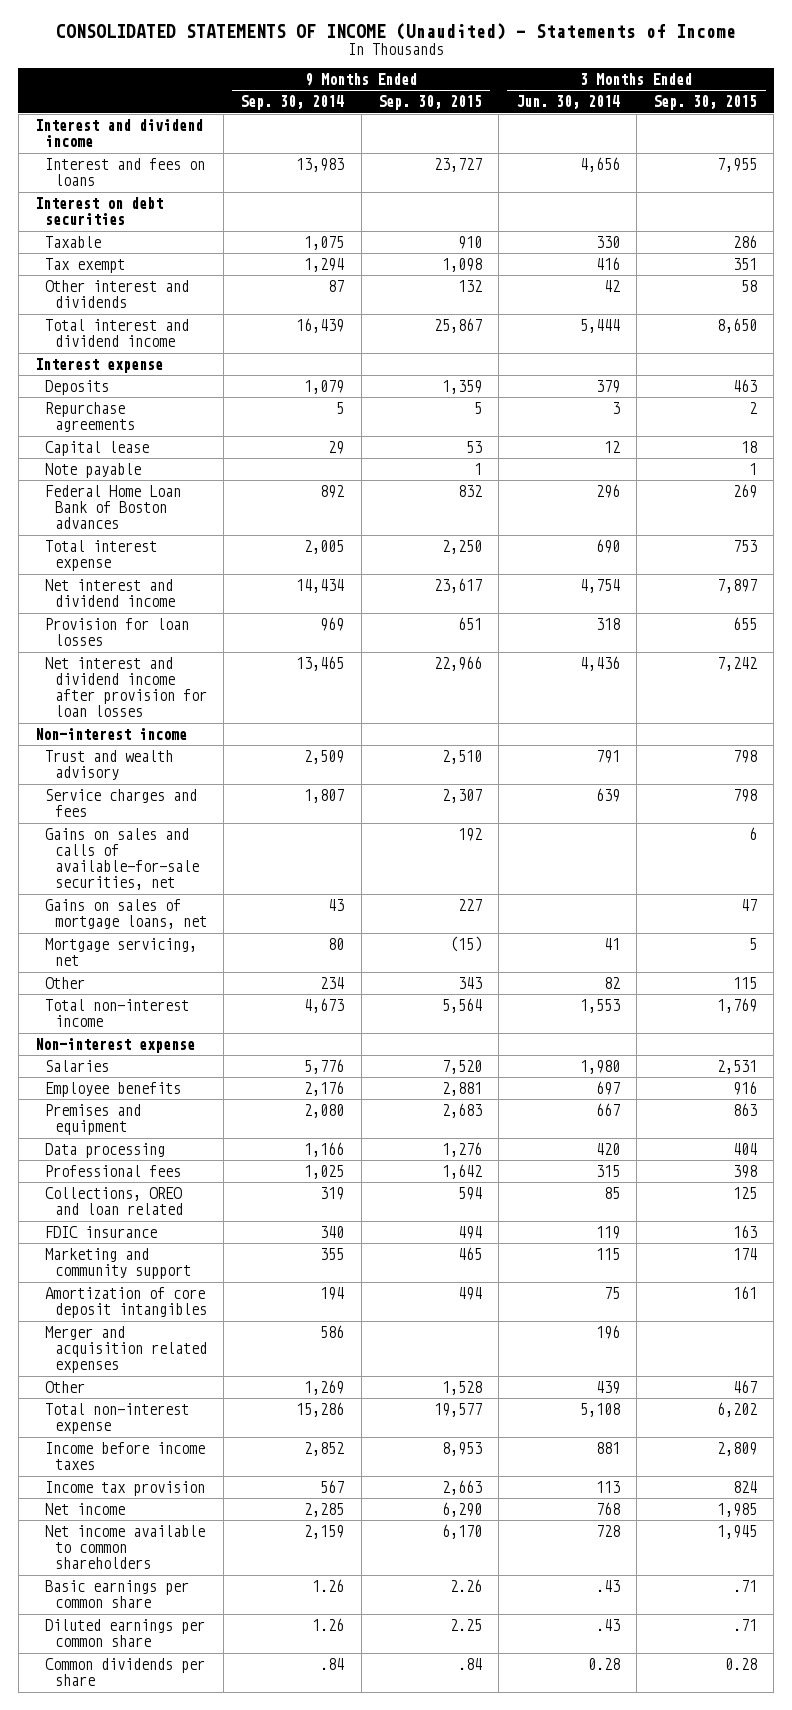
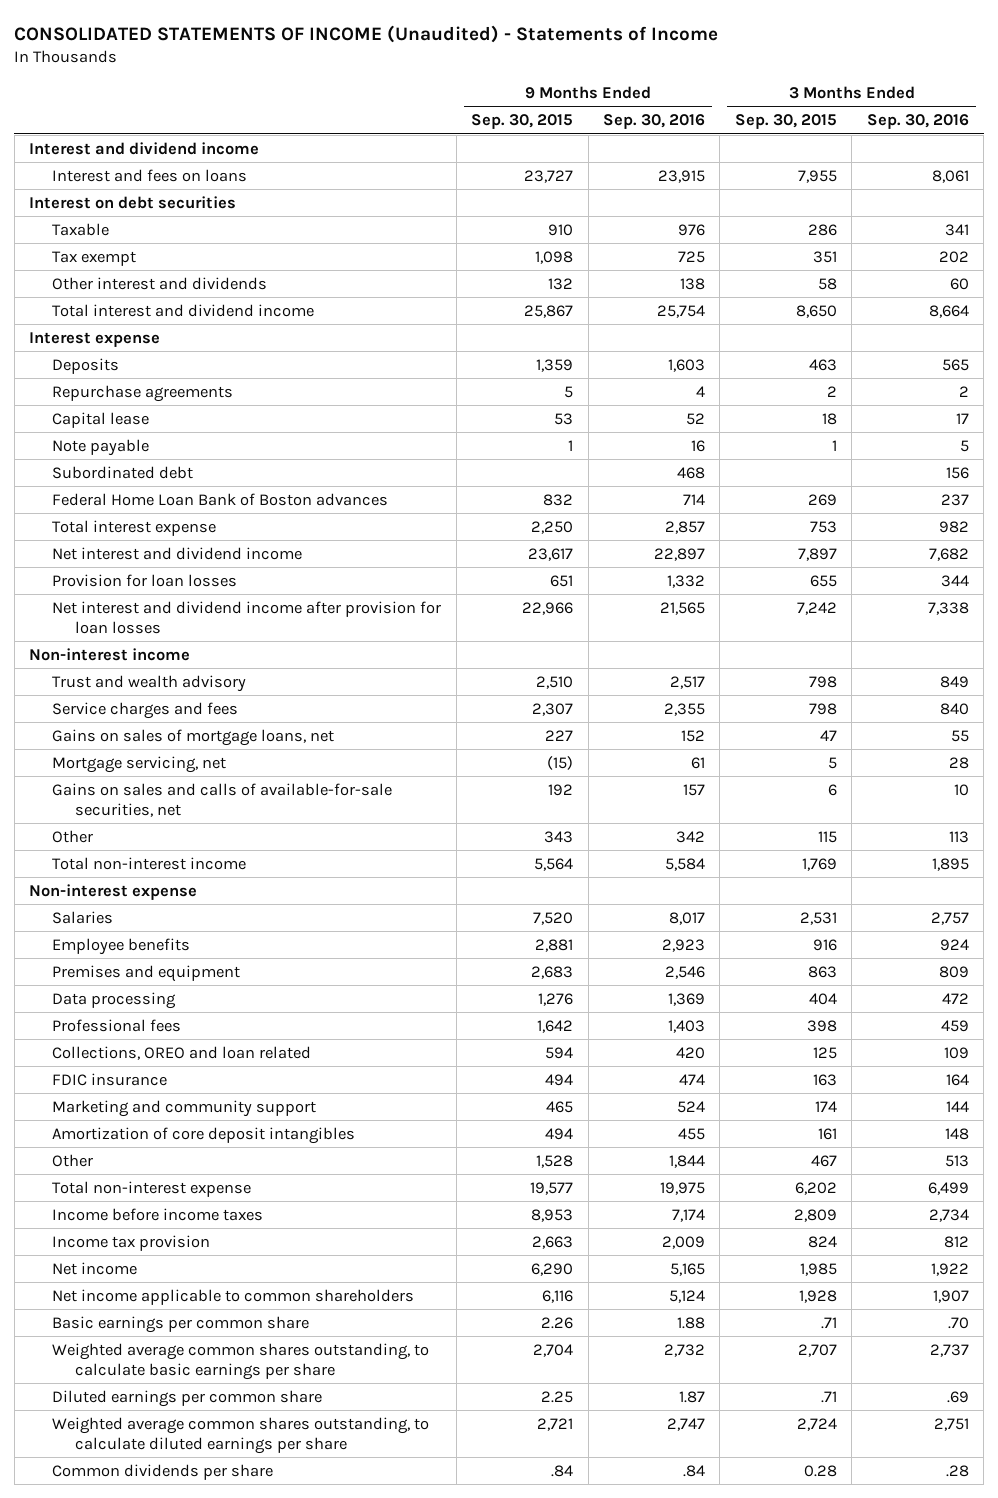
[240,95,345,111] Sep. 30, 2014 -> none
[515,95,620,110] Jun. 30, 2014 -> none
none -> [603,114,706,130] Sep. 30, 2016
none -> [866,114,969,130] Sep. 30, 2016
none -> [52,465,194,479] Subordinated debt
[44,828,199,891] Gains on sales and calls of available-for-sale securities, net -> [52,782,393,817] Gains on sales and calls of available-for-sale securities, net
[44,1326,207,1374] Merger and acquisition related expenses -> none
[44,1525,205,1570] Net income available to common shareholders -> [52,1288,415,1305] Net income applicable to common shareholders
[441,1524,482,1540] 6,170 -> [542,1289,574,1303] 6,116
[717,1525,758,1540] 1,945 -> [798,1289,837,1303] 1,928
none -> [52,1342,430,1380] Weighted average common shares outstanding, to calculate basic earnings per share
none -> [52,1416,430,1454] Weighted average common shares outstanding, to calculate diluted earnings per share

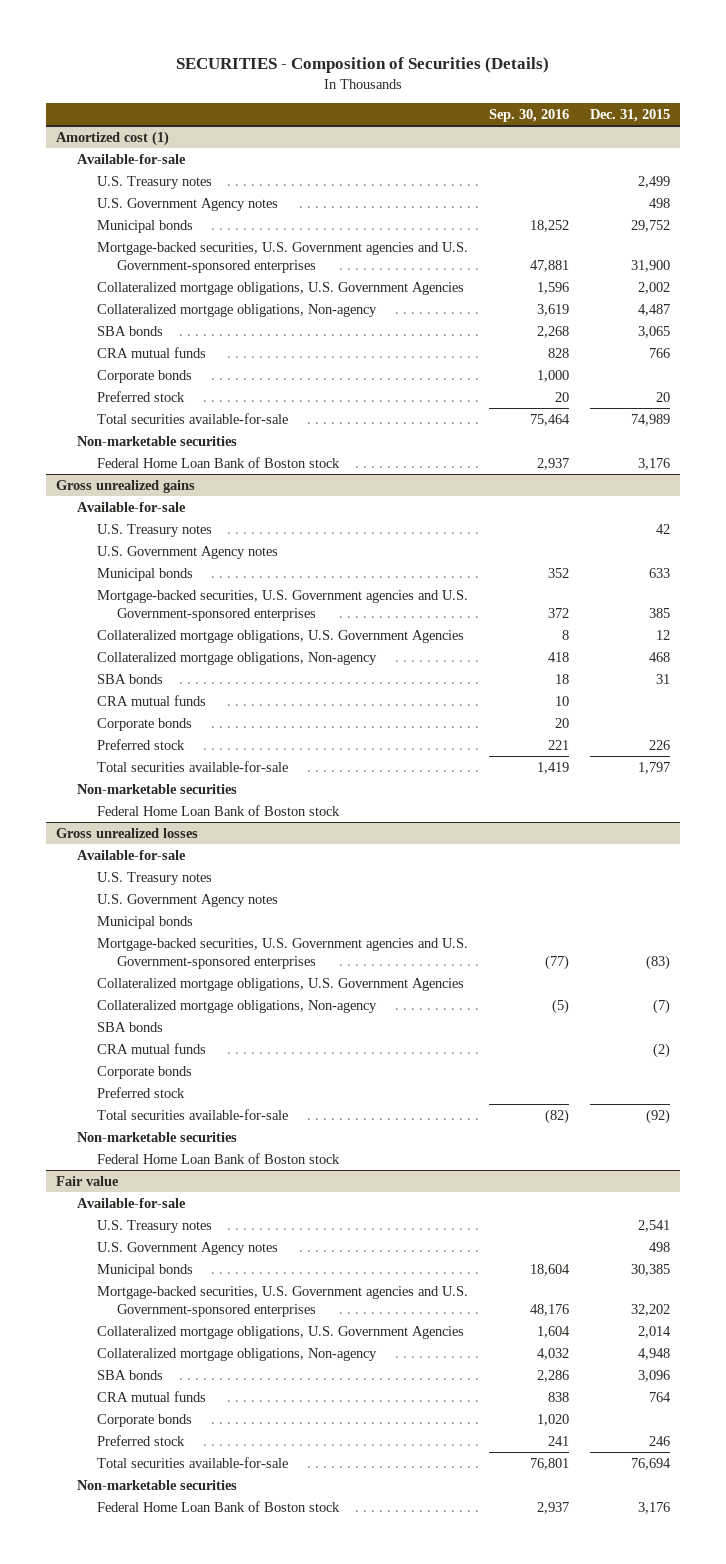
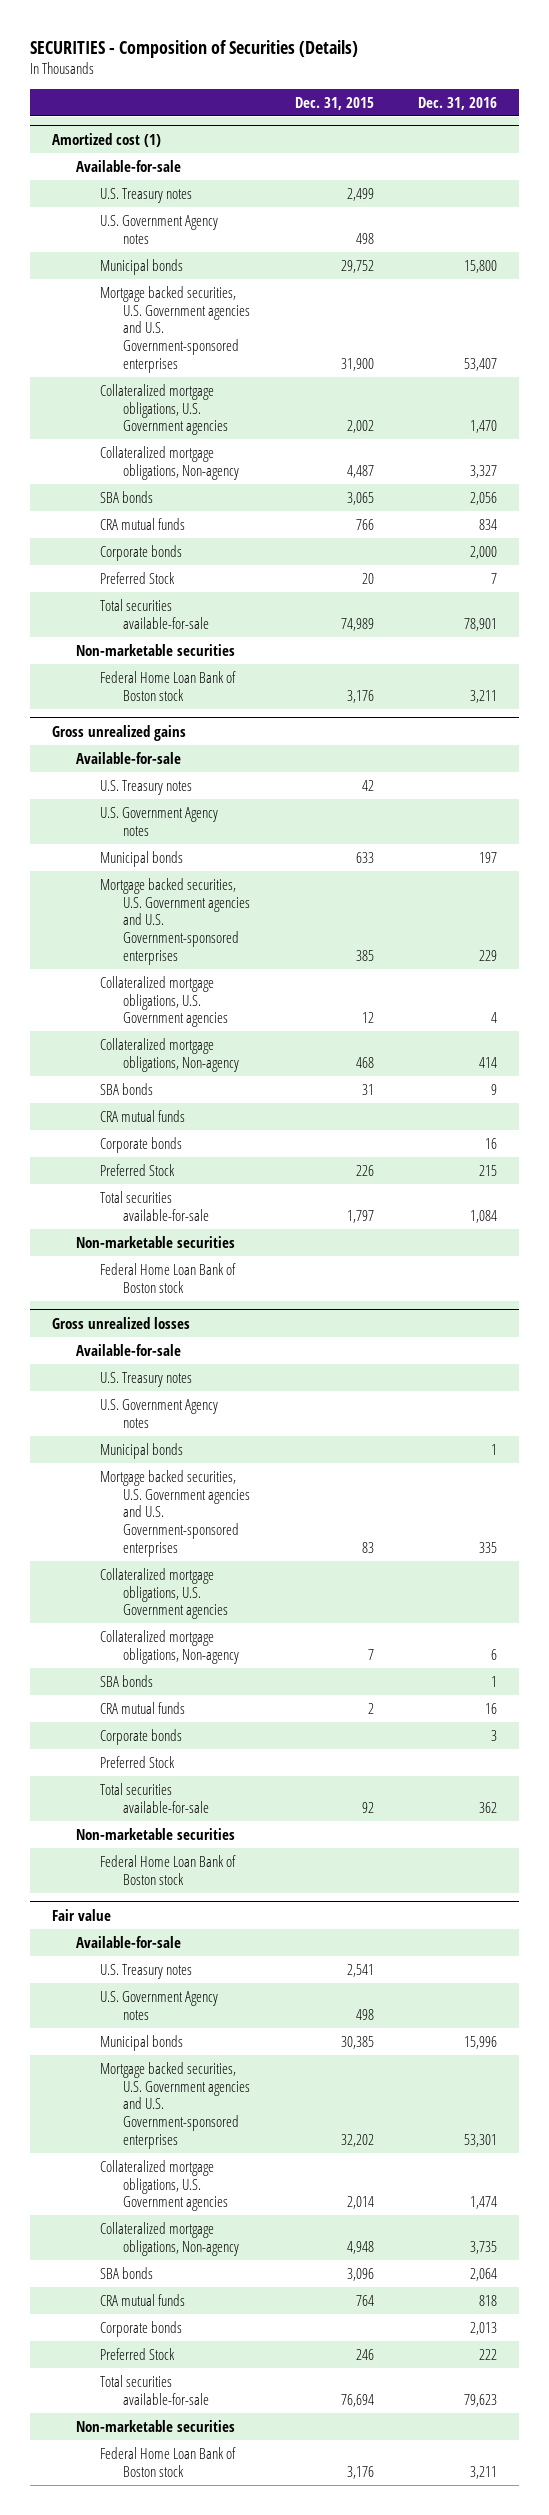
[488,108,569,122] Sep. 30, 2016 -> none
none -> [417,96,497,110] Dec. 31, 2016
[97,241,469,273] Mortgage-backed securities, U.S. Government agencies and U.S. Government-sponsored enterprises -> [99,285,251,374] Mortgage backed securities, U.S. Government agencies and U.S. Government-sponsored enterprises
[97,281,465,295] Collateralized mortgage obligations, U.S. Government Agencies -> [99,383,229,436] Collateralized mortgage obligations, U.S. Government agencies
[97,390,186,402] Preferred stock -> [99,571,175,584] Preferred Stock
[97,589,469,621] Mortgage-backed securities, U.S. Government agencies and U.S. Government-sponsored enterprises -> [99,877,251,966] Mortgage backed securities, U.S. Government agencies and U.S. Government-sponsored enterprises
[97,629,465,643] Collateralized mortgage obligations, U.S. Government Agencies -> [99,975,229,1028] Collateralized mortgage obligations, U.S. Government agencies
[97,738,186,750] Preferred stock -> [99,1163,175,1176] Preferred Stock
[97,937,469,969] Mortgage-backed securities, U.S. Government agencies and U.S. Government-sponsored enterprises -> [99,1469,251,1558] Mortgage backed securities, U.S. Government agencies and U.S. Government-sponsored enterprises
[645,954,670,970] (83) -> [361,1542,374,1554] 83
[97,977,465,991] Collateralized mortgage obligations, U.S. Government Agencies -> [99,1567,229,1620] Collateralized mortgage obligations, U.S. Government agencies
[652,998,670,1014] (7) -> [367,1648,374,1660] 7
[652,1042,670,1058] (2) -> [367,1702,374,1714] 2
[97,1086,186,1098] Preferred stock -> [99,1755,175,1768] Preferred Stock
[645,1108,670,1124] (92) -> [361,1801,374,1813] 92
[97,1285,469,1317] Mortgage-backed securities, U.S. Government agencies and U.S. Government-sponsored enterprises -> [99,2061,251,2150] Mortgage backed securities, U.S. Government agencies and U.S. Government-sponsored enterprises
[97,1325,465,1339] Collateralized mortgage obligations, U.S. Government Agencies -> [99,2159,229,2212] Collateralized mortgage obligations, U.S. Government agencies
[97,1434,186,1446] Preferred stock -> [99,2347,175,2360] Preferred Stock

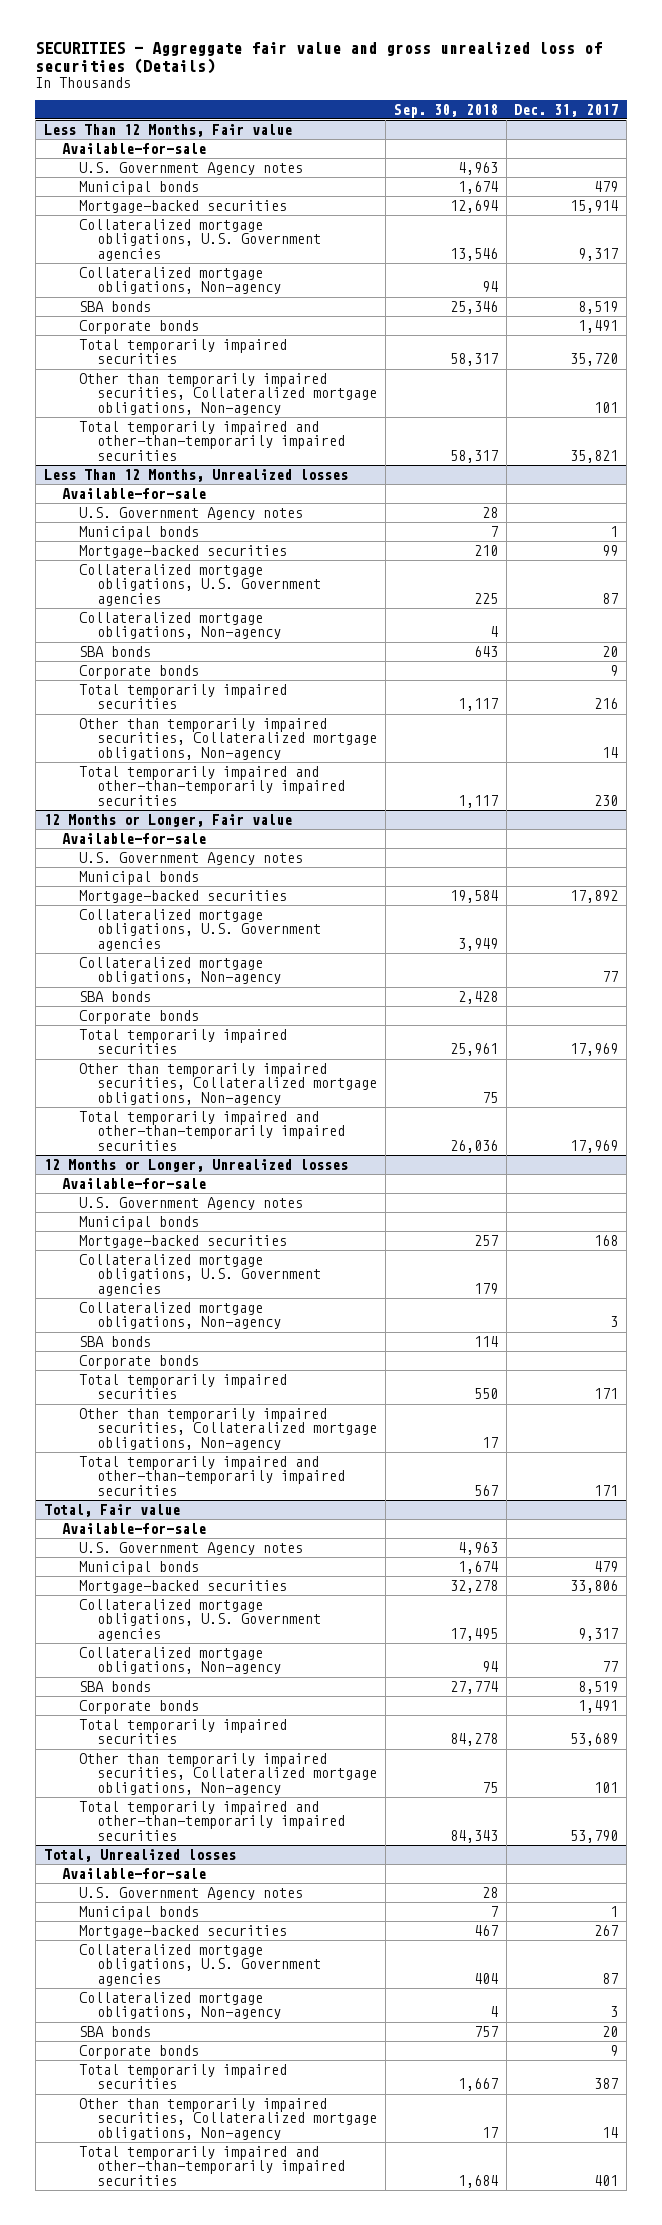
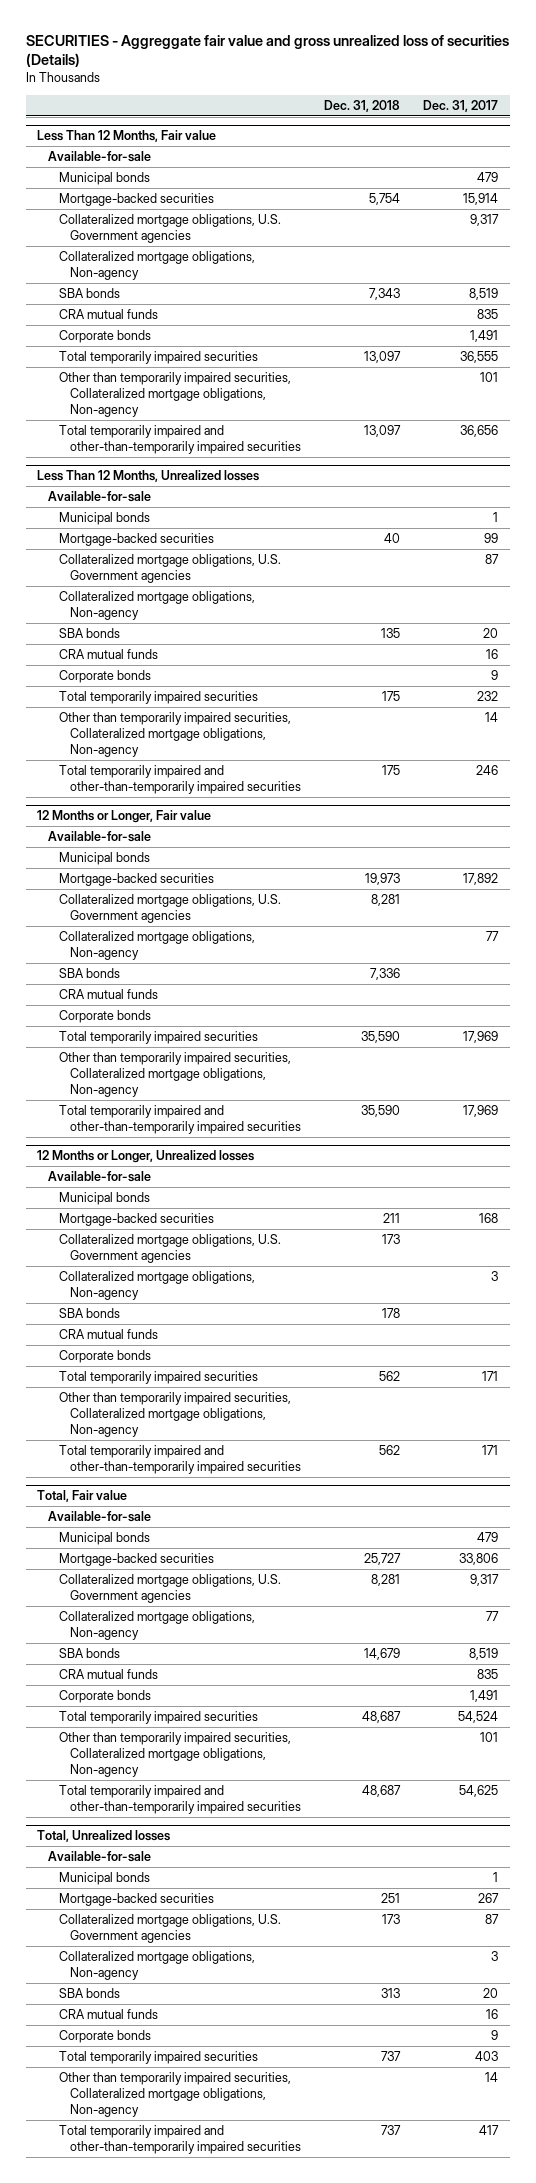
[393,103,498,118] Sep. 30, 2018 -> none
none -> [324,100,401,113] Dec. 31, 2018
[79,161,304,175] U.S. Government Agency notes -> none
none -> [59,309,159,320] CRA mutual funds
[570,353,619,367] 35,720 -> [460,351,499,364] 36,555
[570,450,619,464] 35,821 -> [460,425,499,438] 36,656
[79,506,304,520] U.S. Government Agency notes -> none
none -> [59,649,159,660] CRA mutual funds
[594,698,619,710] 216 -> [477,691,499,702] 232
[594,795,619,807] 230 -> [476,765,499,776] 246
[79,851,304,865] U.S. Government Agency notes -> none
none -> [59,989,159,1000] CRA mutual funds
[79,1196,304,1210] U.S. Government Agency notes -> none
none -> [59,1329,159,1340] CRA mutual funds
[79,1541,304,1555] U.S. Government Agency notes -> none
none -> [59,1669,159,1680] CRA mutual funds
[570,1733,619,1747] 53,689 -> [458,1711,499,1724] 54,524
[570,1830,619,1844] 53,790 -> [459,1785,499,1798] 54,625
[79,1886,304,1900] U.S. Government Agency notes -> none
none -> [59,2009,159,2020] CRA mutual funds
[594,2078,619,2090] 387 -> [475,2051,499,2062] 403
[594,2175,619,2187] 401 -> [479,2125,500,2136] 417

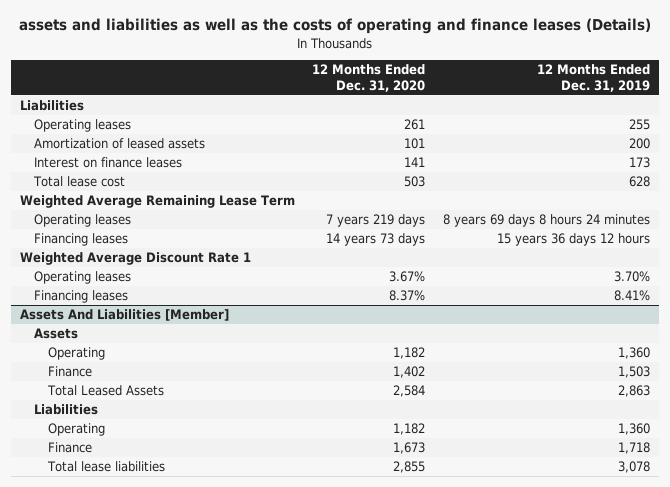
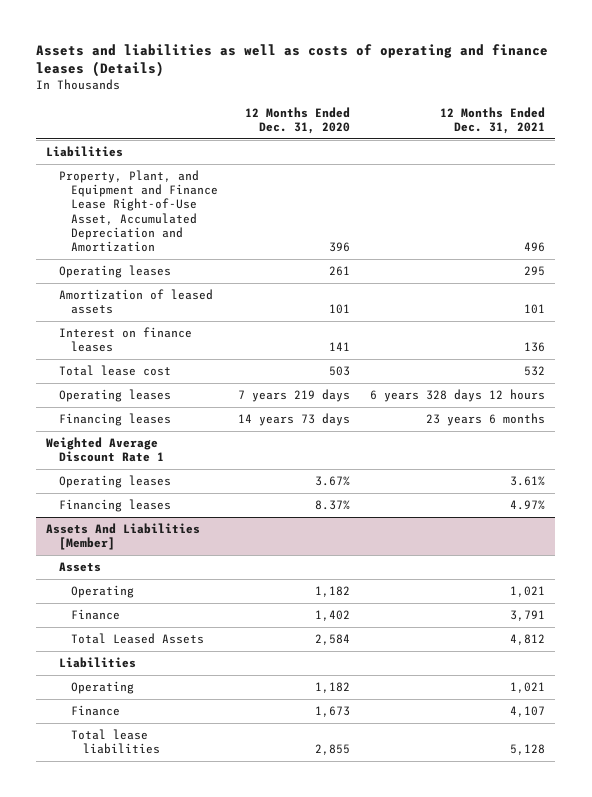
[18,18,651,35] assets and liabilities as well as the costs of operating and finance leases (Details) -> [36,43,549,78] Assets and liabilities as well as costs of operating and finance leases (Details)
[536,64,650,92] 12 Months Ended Dec. 31, 2019 -> none
none -> [440,106,546,134] 12 Months Ended Dec. 31, 2021
none -> [58,169,218,253] Property, Plant, and Equipment and Finance Lease Right-of-Use Asset, Accumulated Depreciation and Amortization
[19,195,295,209] Weighted Average Remaining Lease Term -> none

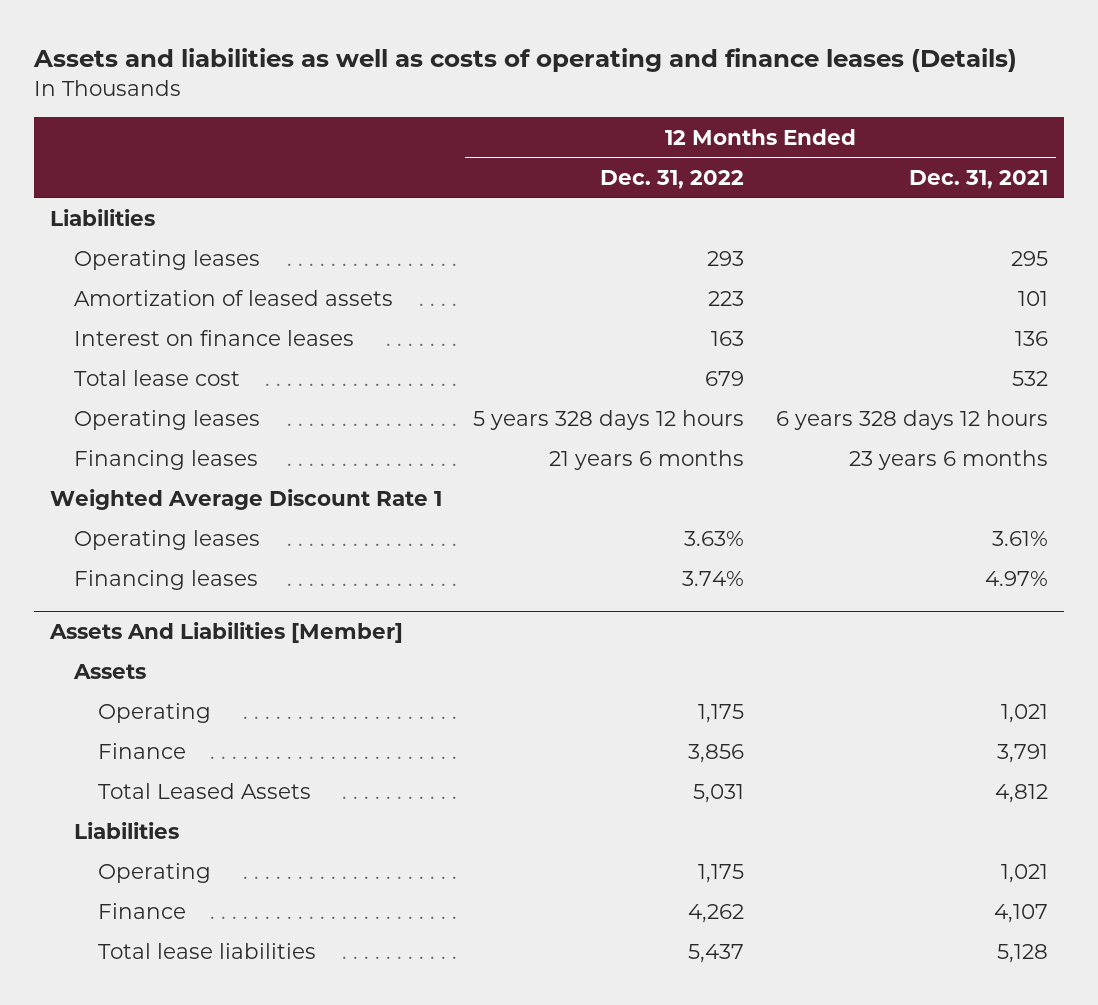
[245,106,351,134] 12 Months Ended Dec. 31, 2020 -> none
none -> [600,169,745,189] Dec. 31, 2022
[58,169,218,253] Property, Plant, and Equipment and Finance Lease Right-of-Use Asset, Accumulated Depreciation and Amortization -> none

